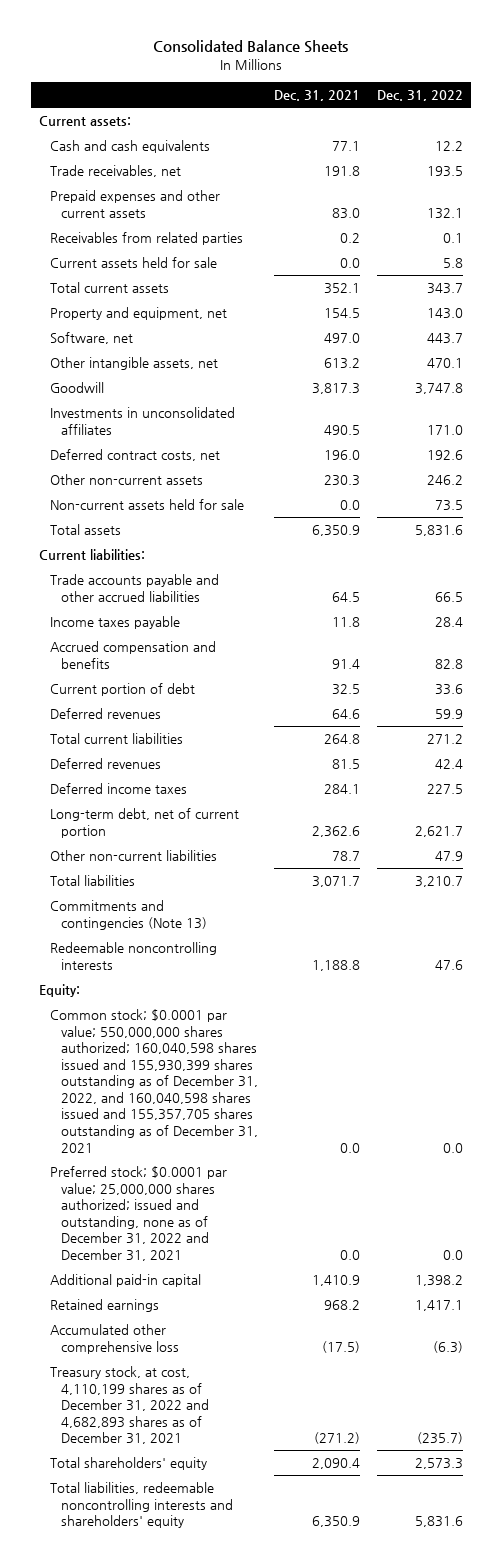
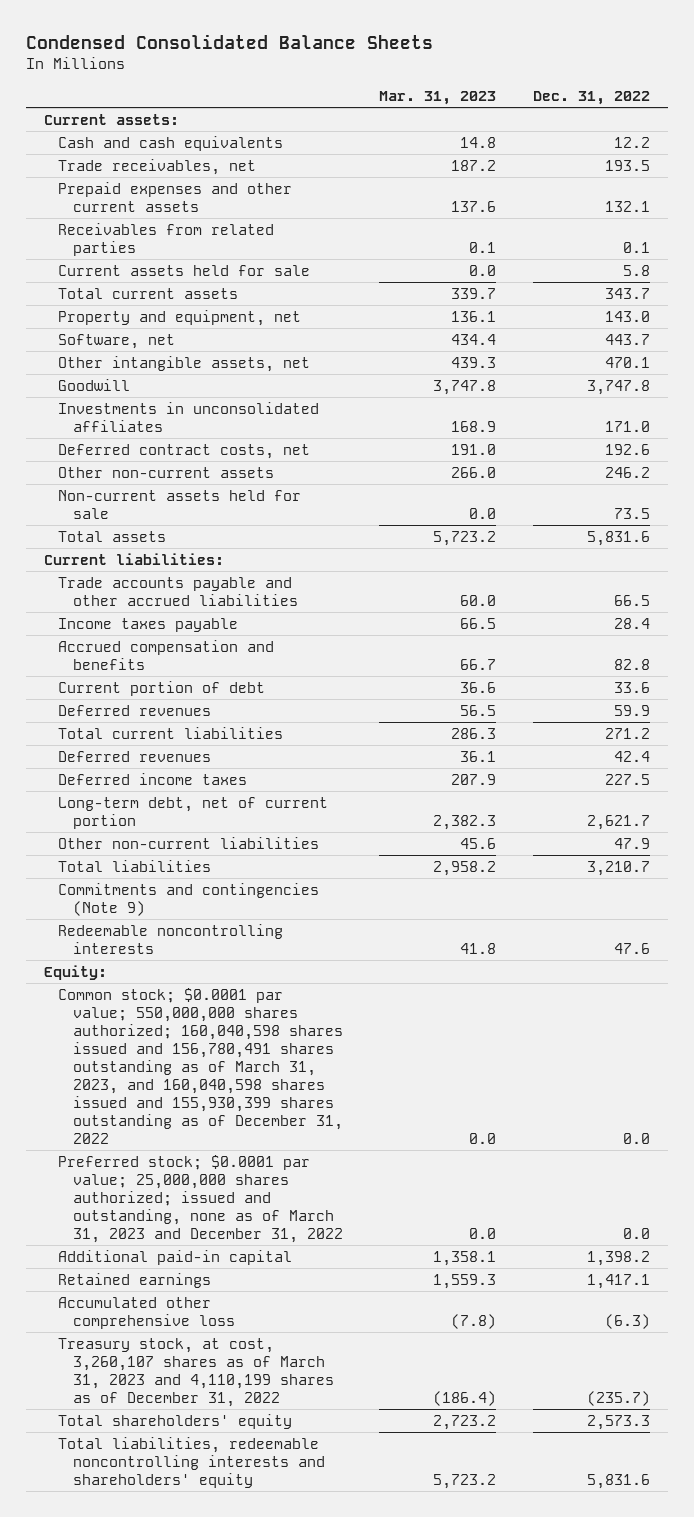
[152,40,348,54] Consolidated Balance Sheets -> [25,34,433,50] Condensed Consolidated Balance Sheets
[274,90,361,102] Dec. 31, 2021 -> none
none -> [379,90,497,105] Mar. 31, 2023
[49,900,207,930] Commitments and contingencies (Note 13) -> [58,882,320,916] Commitments and contingencies (Note 9)
[49,1009,258,1153] Common stock; $0.0001 par value; 550,000,000 shares authorized; 160,040,598 shares issued and 155,930,399 shares outstanding as of December 31, 2022, and 160,040,598 shares issued and 155,357,705 shares outstanding as of December 31, 2021 -> [58,987,343,1144] Common stock; $0.0001 par value; 550,000,000 shares authorized; 160,040,598 shares issued and 156,780,491 shares outstanding as of March 31, 2023, and 160,040,598 shares issued and 155,930,399 shares outstanding as of December 31, 2022
[49,1166,227,1261] Preferred stock; $0.0001 par value; 25,000,000 shares authorized; issued and outstanding, none as of December 31, 2022 and December 31, 2021 -> [58,1154,343,1243] Preferred stock; $0.0001 par value; 25,000,000 shares authorized; issued and outstanding, none as of March 31, 2023 and December 31, 2022
[49,1366,209,1445] Treasury stock, at cost, 4,110,199 shares as of December 31, 2022 and 4,682,893 shares as of December 31, 2021 -> [58,1337,334,1407] Treasury stock, at cost, 3,260,107 shares as of March 31, 2023 and 4,110,199 shares as of December 31, 2022

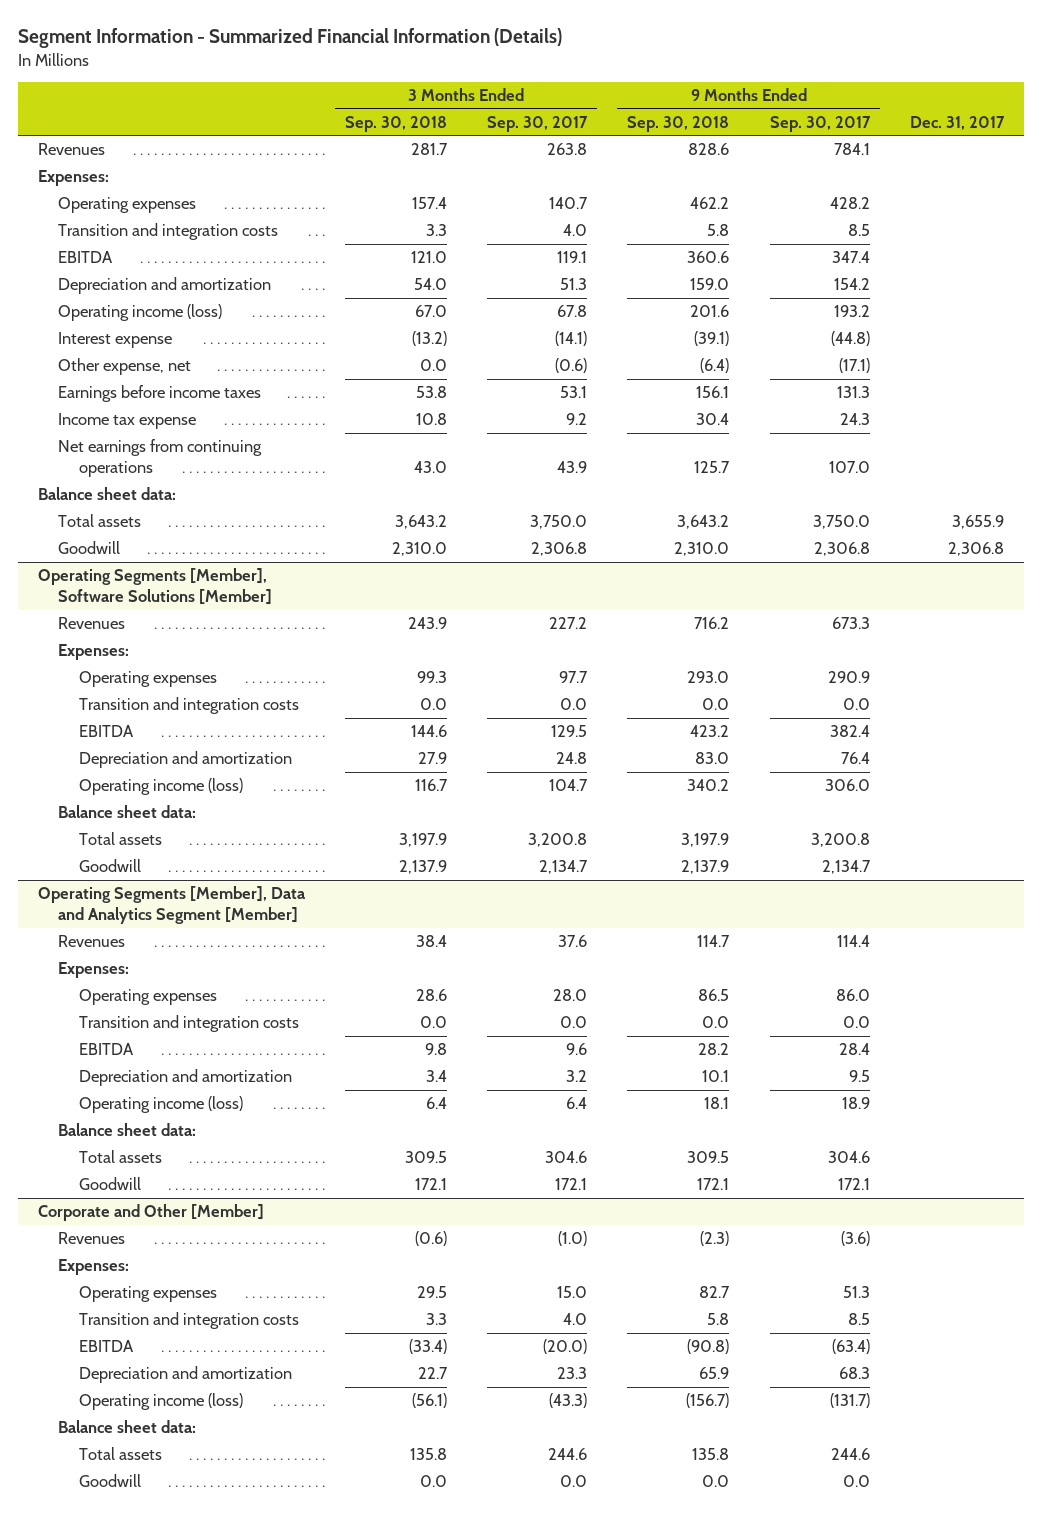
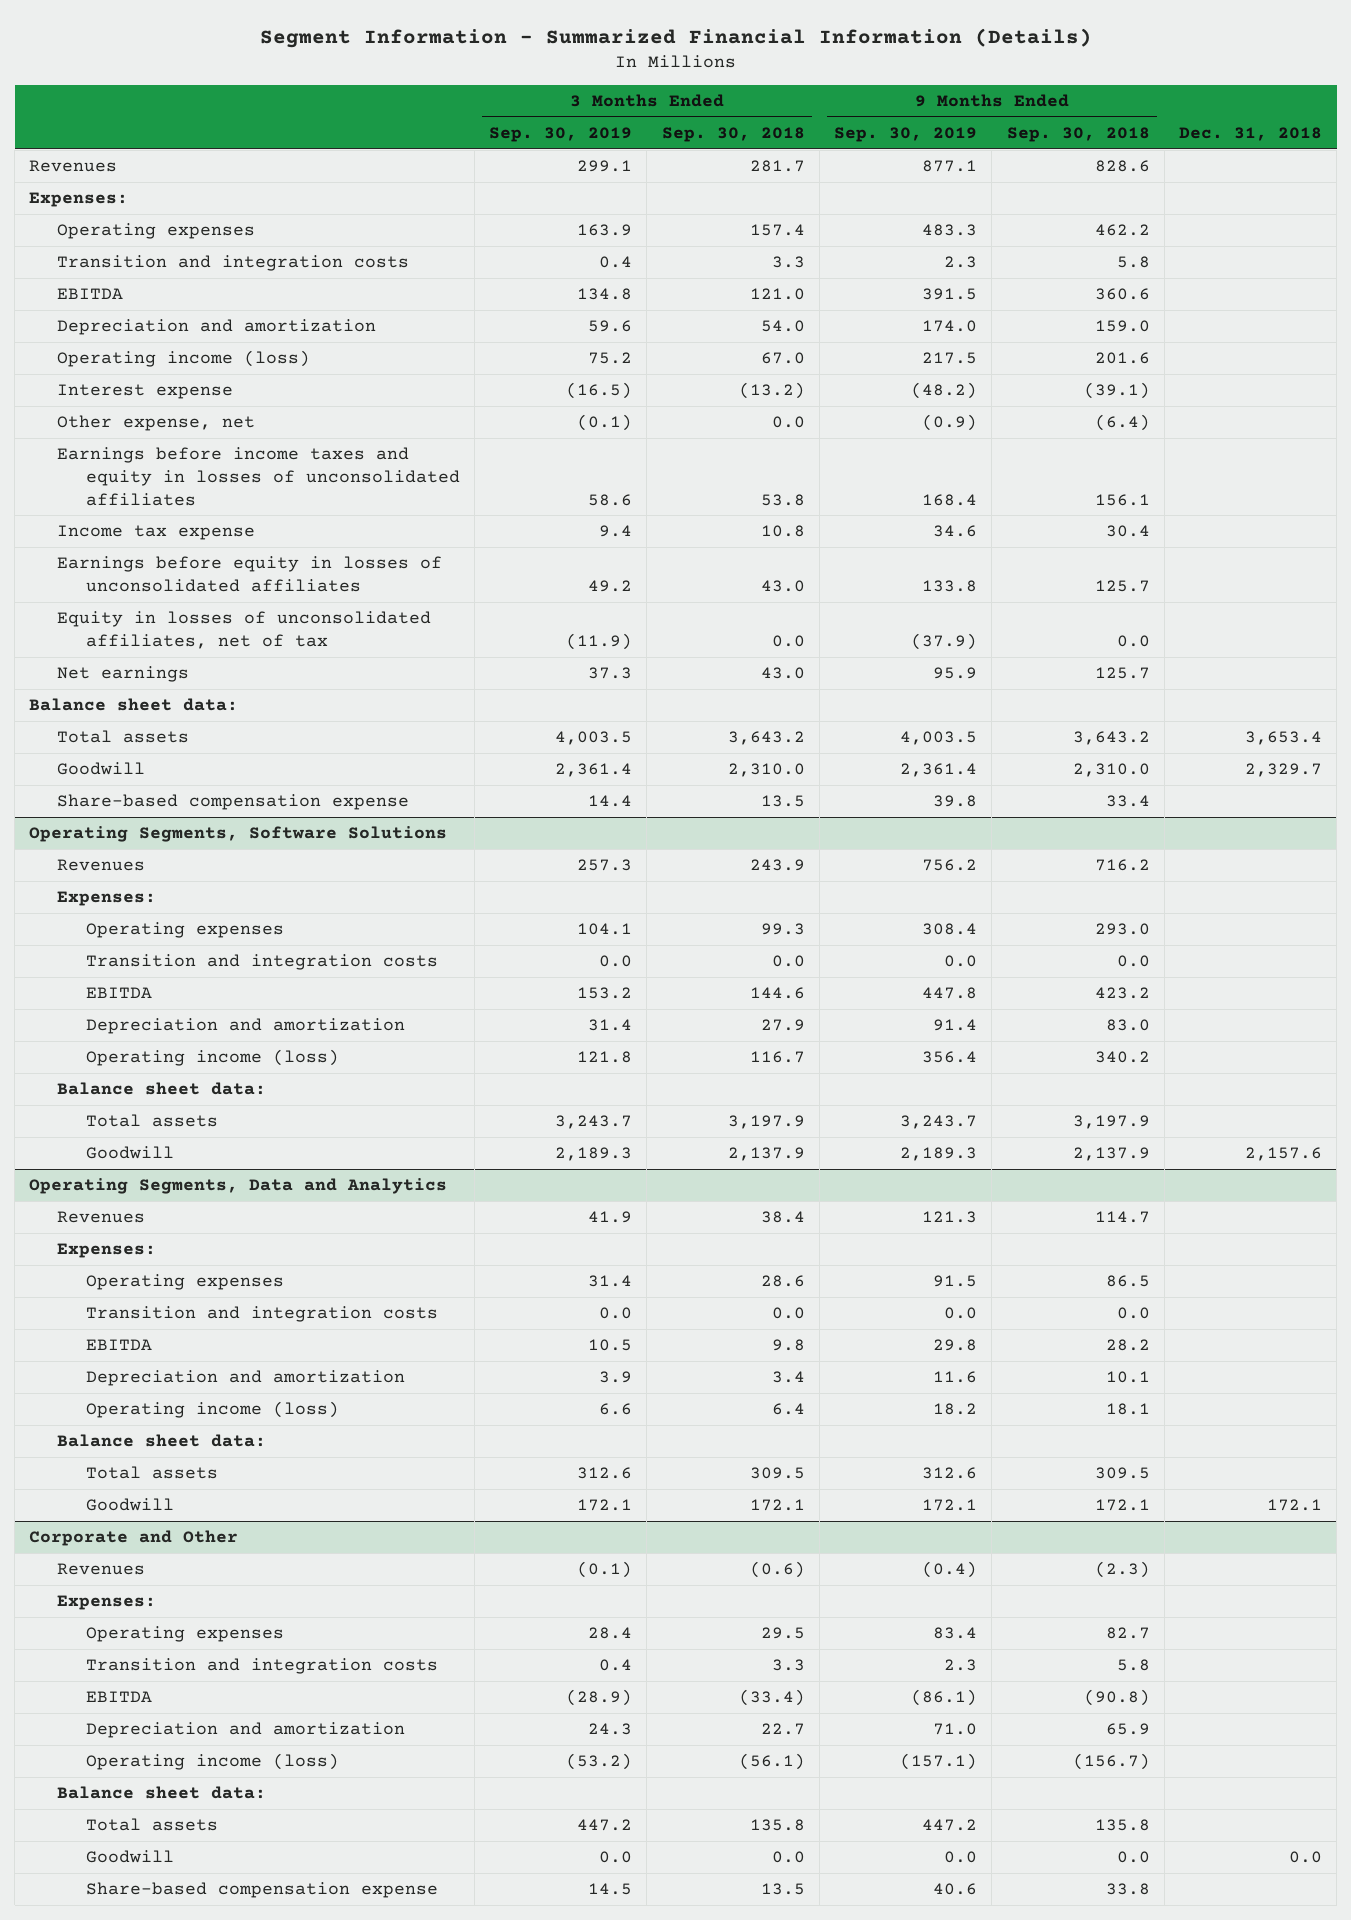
[487,115,589,132] Sep. 30, 2017 -> none
[769,115,871,132] Sep. 30, 2017 -> none
[909,115,1005,130] Dec. 31, 2017 -> none
none -> [489,127,633,143] Sep. 30, 2019
none -> [834,127,978,143] Sep. 30, 2019
none -> [1178,127,1322,142] Dec. 31, 2018
[58,385,262,403] Earnings before income taxes -> [57,447,460,506] Earnings before income taxes and equity in losses of unconsolidated affiliates
[58,439,263,478] Net earnings from continuing operations -> [57,556,443,593] Earnings before equity in losses of unconsolidated affiliates
none -> [57,611,432,650] Equity in losses of unconsolidated affiliates, net of tax
none -> [57,666,190,683] Net earnings
none -> [57,794,410,811] Share-based compensation expense
[37,568,273,606] Operating Segments [Member], Software Solutions [Member] -> [29,826,448,843] Operating Segments, Software Solutions
[37,886,306,925] Operating Segments [Member], Data and Analytics Segment [Member] -> [29,1178,448,1195] Operating Segments, Data and Analytics
[37,1204,264,1222] Corporate and Other [Member] -> [29,1530,239,1547] Corporate and Other
none -> [85,1882,438,1899] Share-based compensation expense

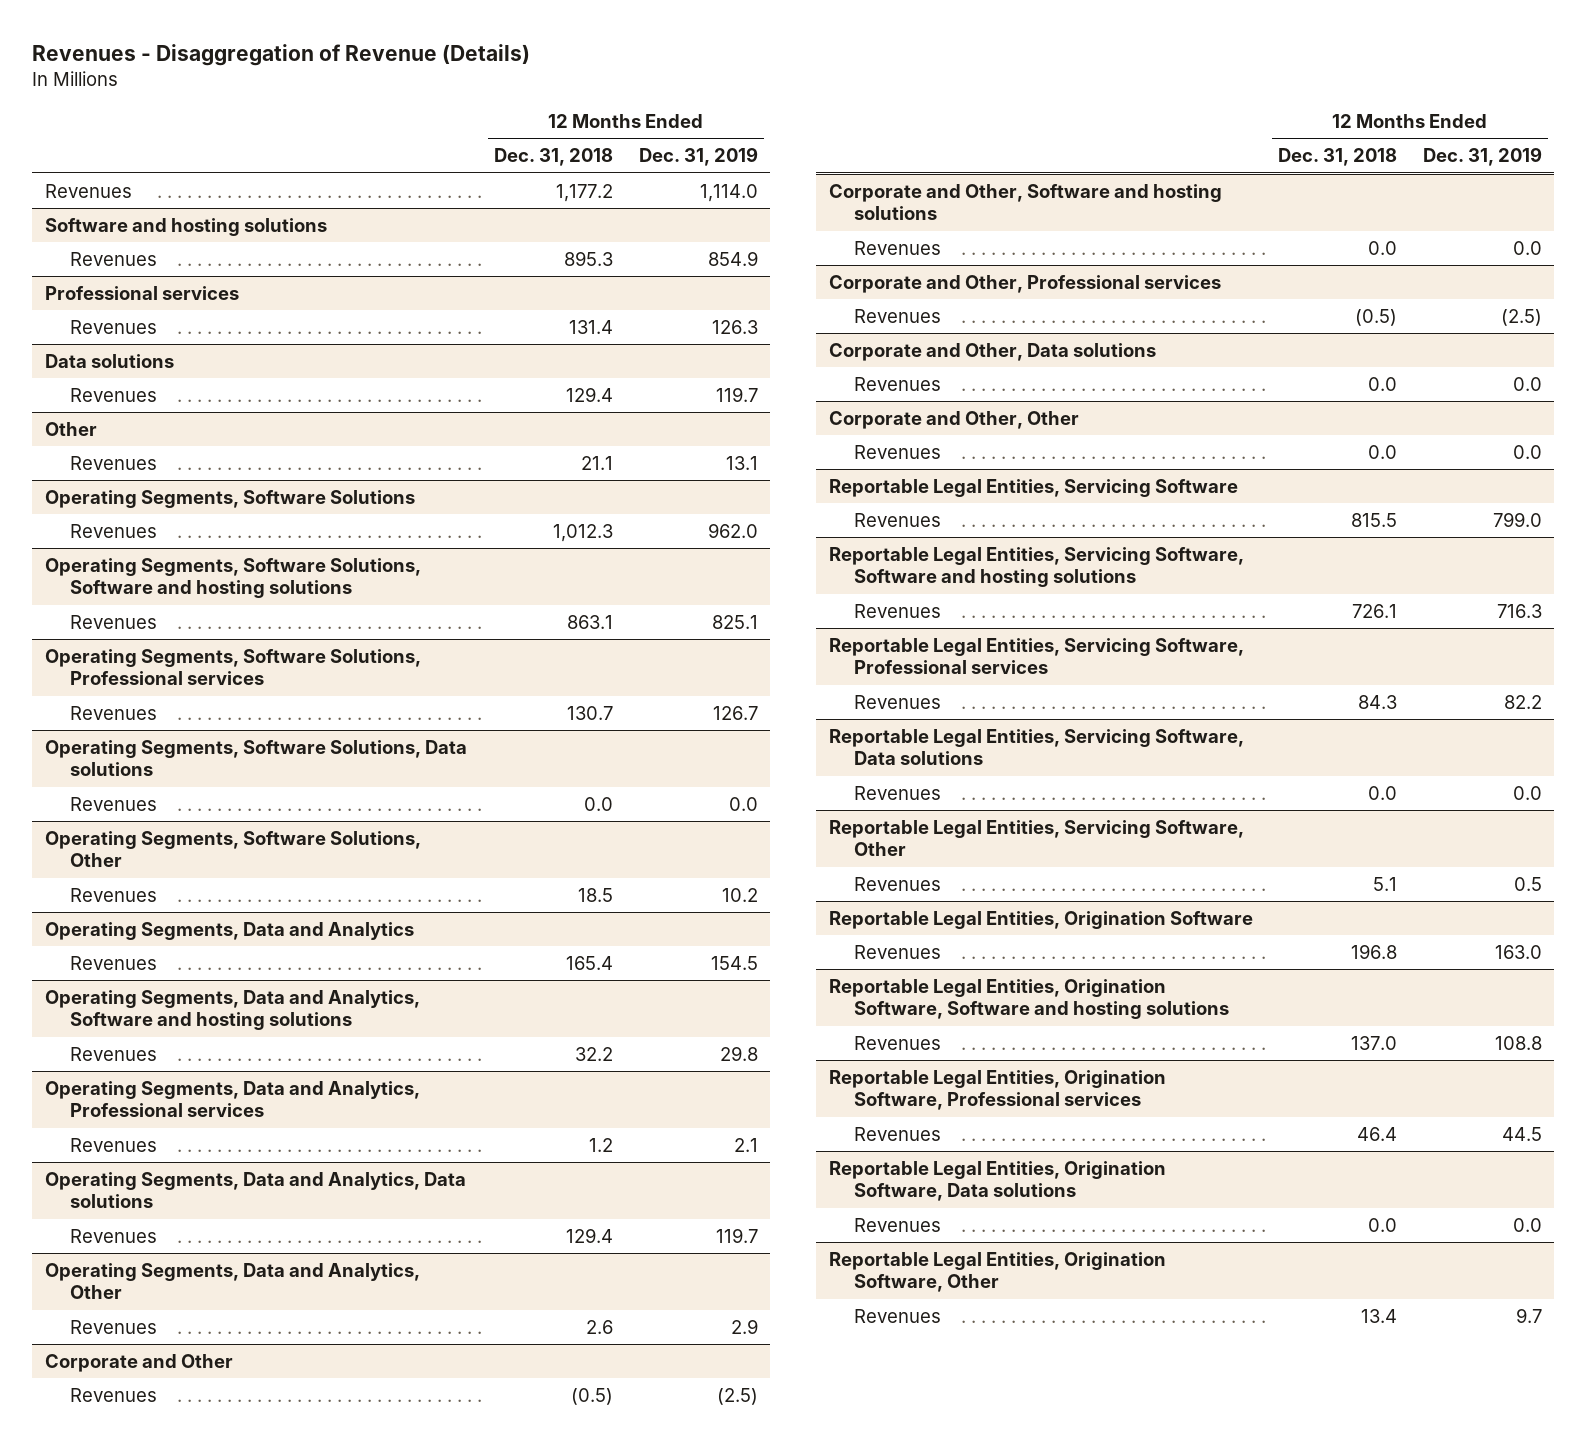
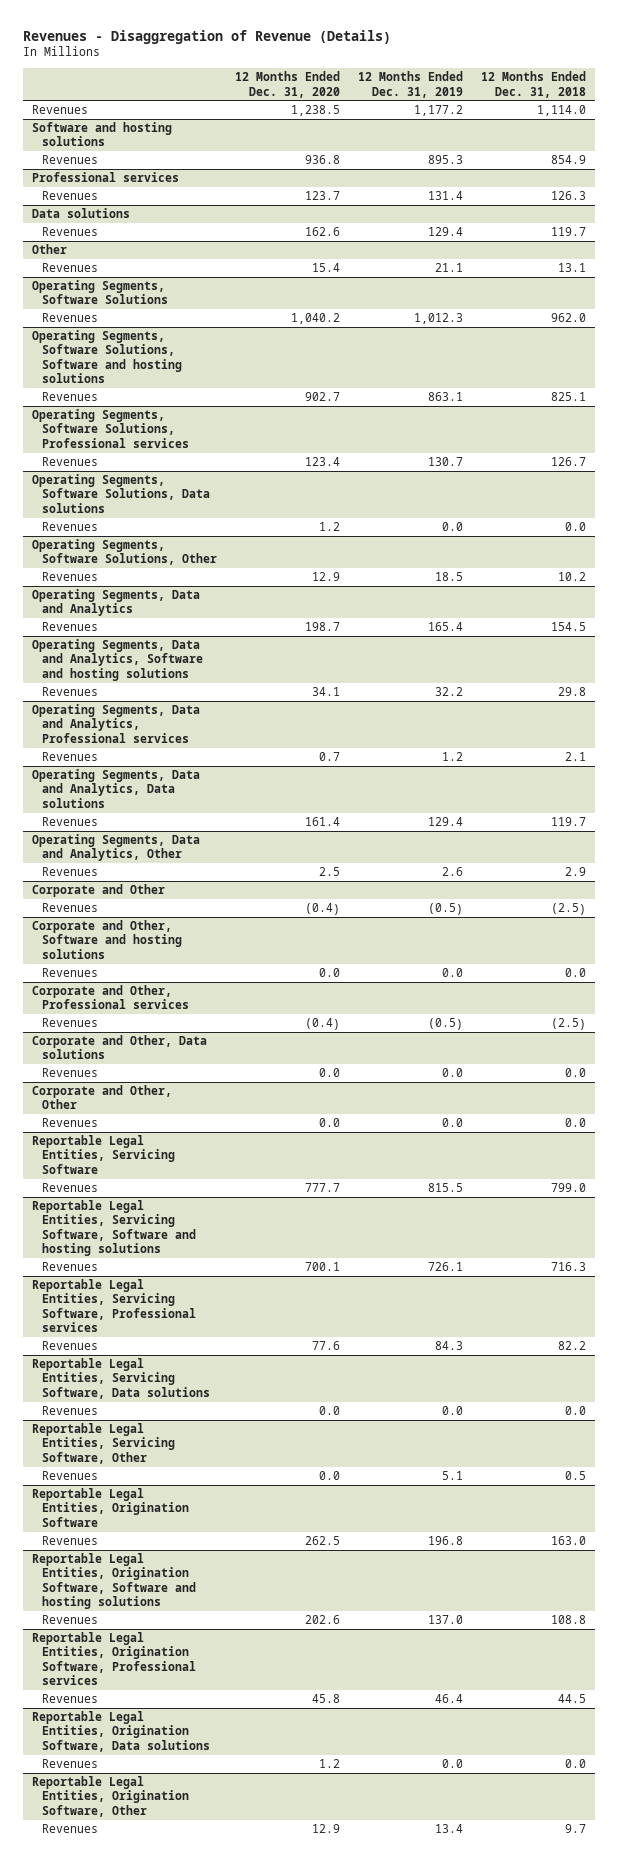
none -> [235,71,341,98] 12 Months Ended Dec. 31, 2020
[556,183,614,202] 1,177.2 -> [537,105,587,117] 1,114.0
[699,183,758,202] 1,114.0 -> [414,105,464,117] 1,177.2
[564,250,614,266] 895.3 -> [551,155,587,165] 854.9
[707,250,758,266] 854.9 -> [428,155,464,165] 895.3
[569,319,614,334] 131.4 -> [551,191,587,201] 126.3
[711,319,758,334] 126.3 -> [428,191,464,201] 131.4
[566,386,614,402] 129.4 -> [551,227,587,237] 119.7
[715,386,758,402] 119.7 -> [428,227,464,237] 129.4
[581,455,614,470] 21.1 -> [558,263,587,273] 13.1
[725,455,758,470] 13.1 -> [435,263,464,273] 21.1
[553,523,614,542] 1,012.3 -> [551,313,587,323] 962.0
[707,522,758,538] 962.0 -> [414,313,464,325] 1,012.3
[567,614,614,629] 863.1 -> [551,392,587,402] 825.1
[711,614,758,629] 825.1 -> [428,392,464,402] 863.1
[567,705,614,720] 130.7 -> [551,457,587,467] 126.7
[712,705,758,720] 126.7 -> [428,457,464,467] 130.7
[578,887,614,902] 18.5 -> [558,572,587,582] 10.2
[721,887,758,902] 10.2 -> [435,572,464,582] 18.5
[566,955,614,970] 165.4 -> [551,622,587,632] 154.5
[710,955,758,970] 154.5 -> [428,622,464,632] 165.4
[575,1046,614,1061] 32.2 -> [558,687,587,697] 29.8
[719,1045,758,1061] 29.8 -> [435,687,464,697] 32.2
[589,1137,614,1152] 1.2 -> [565,752,587,762] 2.1
[733,1137,758,1152] 2.1 -> [442,752,464,762] 1.2
[566,1227,614,1243] 129.4 -> [551,817,587,827] 119.7
[715,1227,758,1243] 119.7 -> [428,817,464,827] 129.4
[586,1319,614,1334] 2.6 -> [565,867,587,877] 2.9
[730,1318,758,1334] 2.9 -> [442,867,464,877] 2.6
[571,1387,614,1405] (0.5) -> [551,903,587,916] (2.5)
[716,1387,758,1405] (2.5) -> [428,903,464,916] (0.5)
[1355,308,1398,326] (0.5) -> [551,1018,587,1031] (2.5)
[1500,308,1542,326] (2.5) -> [428,1018,464,1031] (0.5)
[1351,512,1398,527] 815.5 -> [551,1183,587,1193] 799.0
[1492,511,1542,527] 799.0 -> [428,1183,464,1193] 815.5
[1352,603,1398,618] 726.1 -> [551,1262,587,1272] 716.3
[1496,603,1542,618] 716.3 -> [428,1262,464,1272] 726.1
[1358,694,1398,709] 84.3 -> [558,1341,587,1351] 82.2
[1503,694,1542,709] 82.2 -> [435,1341,464,1351] 84.3
[1373,876,1398,891] 5.1 -> [565,1471,587,1481] 0.5
[1513,876,1542,891] 0.5 -> [442,1471,464,1481] 5.1
[1351,943,1398,959] 196.8 -> [551,1536,587,1546] 163.0
[1494,944,1542,959] 163.0 -> [428,1536,464,1546] 196.8
[1351,1035,1398,1050] 137.0 -> [551,1615,587,1625] 108.8
[1494,1035,1542,1050] 108.8 -> [428,1615,464,1625] 137.0
[1357,1126,1398,1141] 46.4 -> [558,1694,587,1704] 44.5
[1501,1126,1542,1141] 44.5 -> [435,1694,464,1704] 46.4
[1361,1308,1398,1323] 13.4 -> [565,1824,587,1834] 9.7
[1515,1307,1542,1323] 9.7 -> [435,1824,464,1834] 13.4

